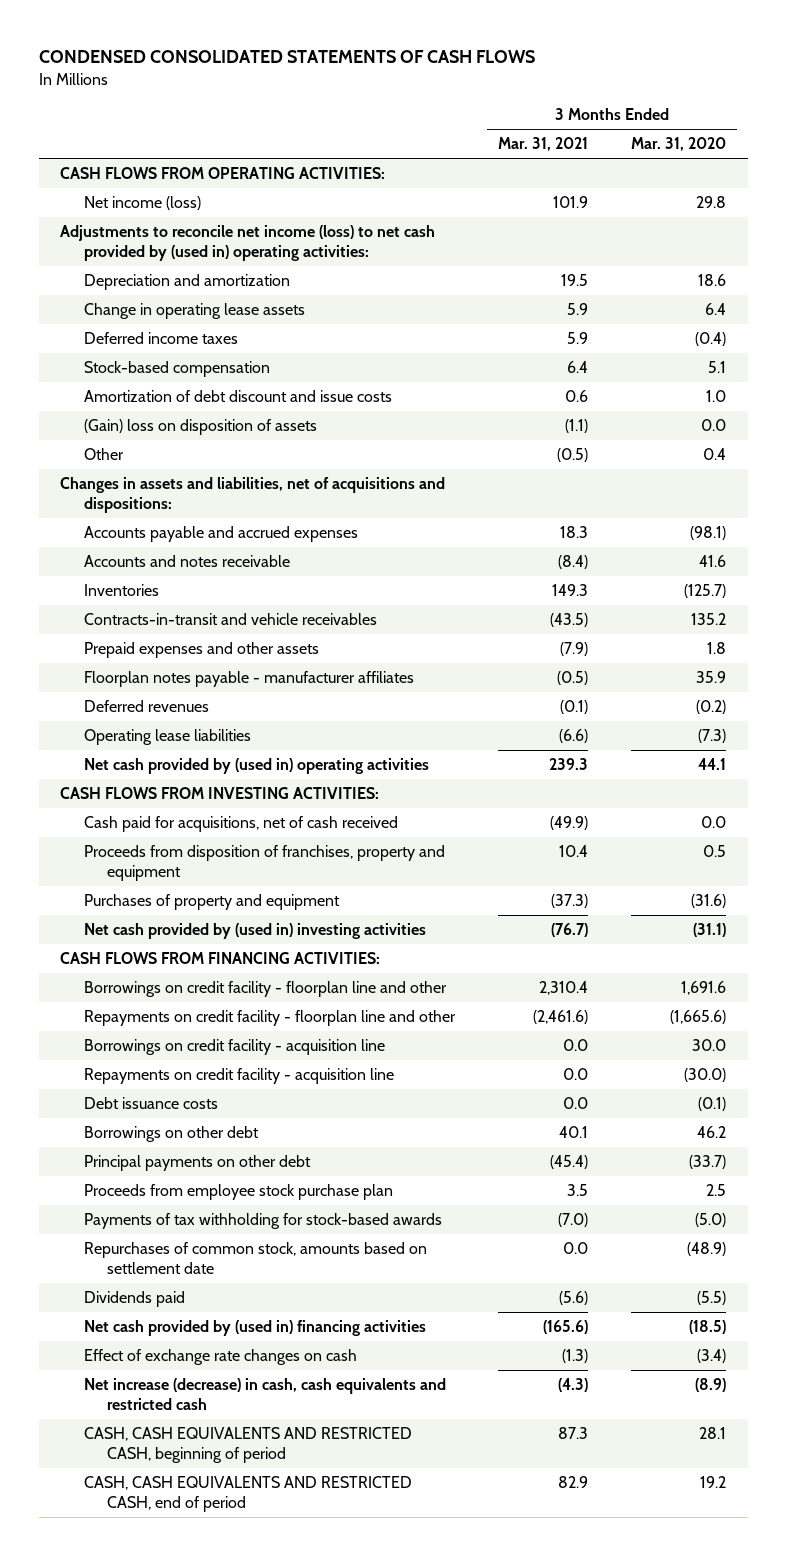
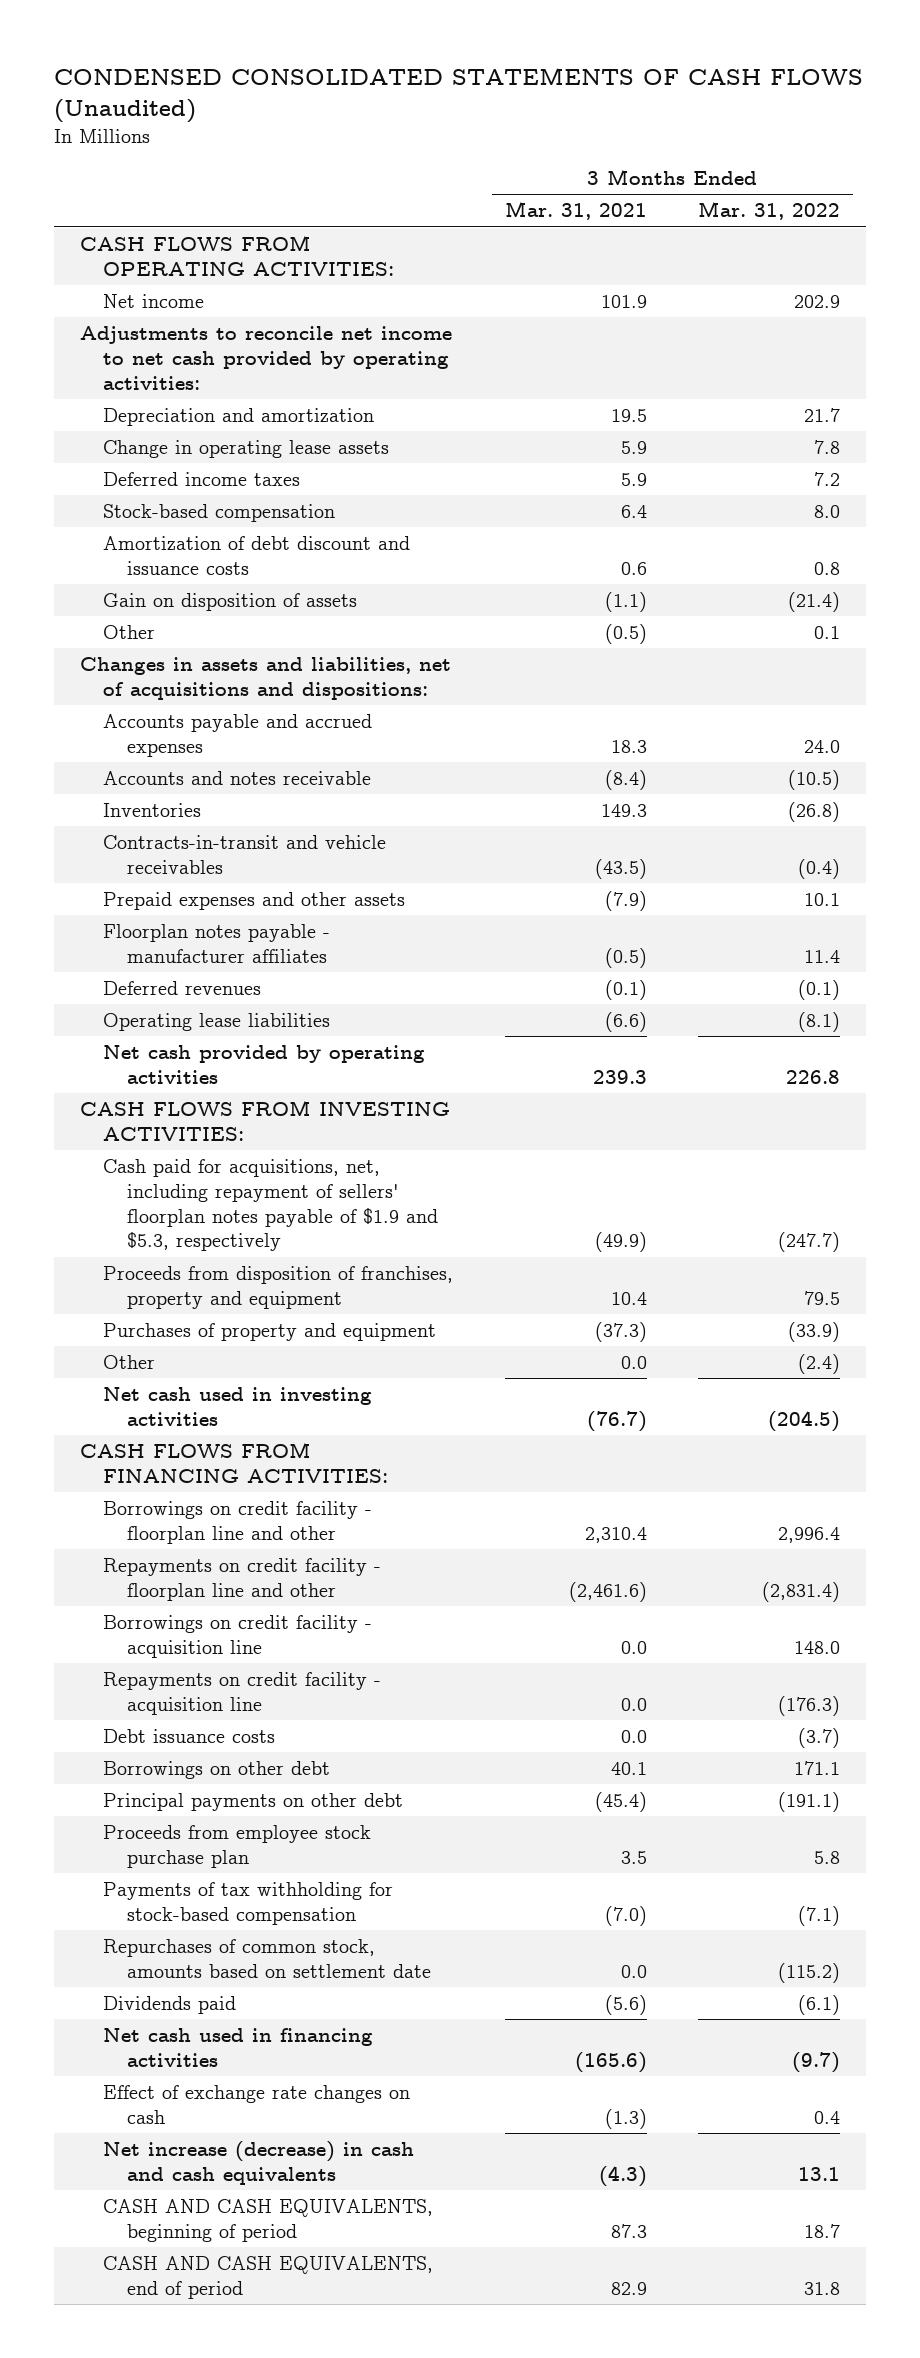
[38,50,535,64] CONDENSED CONSOLIDATED STATEMENTS OF CASH FLOWS -> [54,68,864,123] CONDENSED CONSOLIDATED STATEMENTS OF CASH FLOWS (Unaudited)
[630,137,726,152] Mar. 31, 2020 -> none
none -> [698,201,841,221] Mar. 31, 2022
[83,196,201,211] Net income (loss) -> [103,293,205,308] Net income
[60,225,436,261] Adjustments to reconcile net income (loss) to net cash provided by (used in) operating activities: -> [79,325,452,390] Adjustments to reconcile net income to net cash provided by operating activities:
[83,390,392,403] Amortization of debt discount and issue costs -> [103,535,411,575] Amortization of debt discount and issuance costs
[83,419,317,436] (Gain) loss on disposition of assets -> [103,592,358,611] Gain on disposition of assets
[83,758,429,775] Net cash provided by (used in) operating activities -> [103,1044,426,1084] Net cash provided by operating activities
[83,816,398,833] Cash paid for acquisitions, net of cash received -> [103,1158,438,1252] Cash paid for acquisitions, net, including repayment of sellers' floorplan notes payable of $1.9 and $5.3, respectively
none -> [103,1354,156,1369] Other
[83,923,426,940] Net cash provided by (used in) investing activities -> [103,1386,373,1426] Net cash used in investing activities
[83,1213,442,1230] Payments of tax withholding for stock-based awards -> [103,1881,394,1925] Payments of tax withholding for stock-based compensation
[83,1320,426,1337] Net cash provided by (used in) financing activities -> [103,2027,374,2067] Net cash used in financing activities
[83,1378,446,1410] Net increase (decrease) in cash, cash equivalents and restricted cash -> [103,2140,415,2185] Net increase (decrease) in cash and cash equivalents
[83,1427,412,1463] CASH, CASH EQUIVALENTS AND RESTRICTED CASH, beginning of period -> [103,2198,434,2242] CASH AND CASH EQUIVALENTS, beginning of period
[83,1476,412,1512] CASH, CASH EQUIVALENTS AND RESTRICTED CASH, end of period -> [103,2255,434,2299] CASH AND CASH EQUIVALENTS, end of period

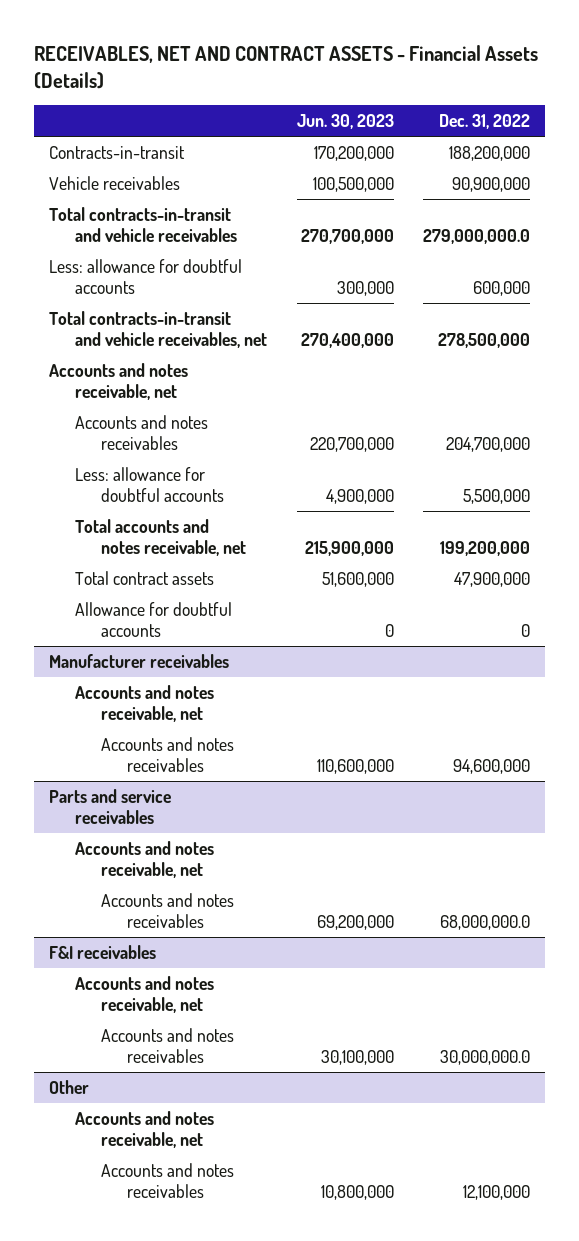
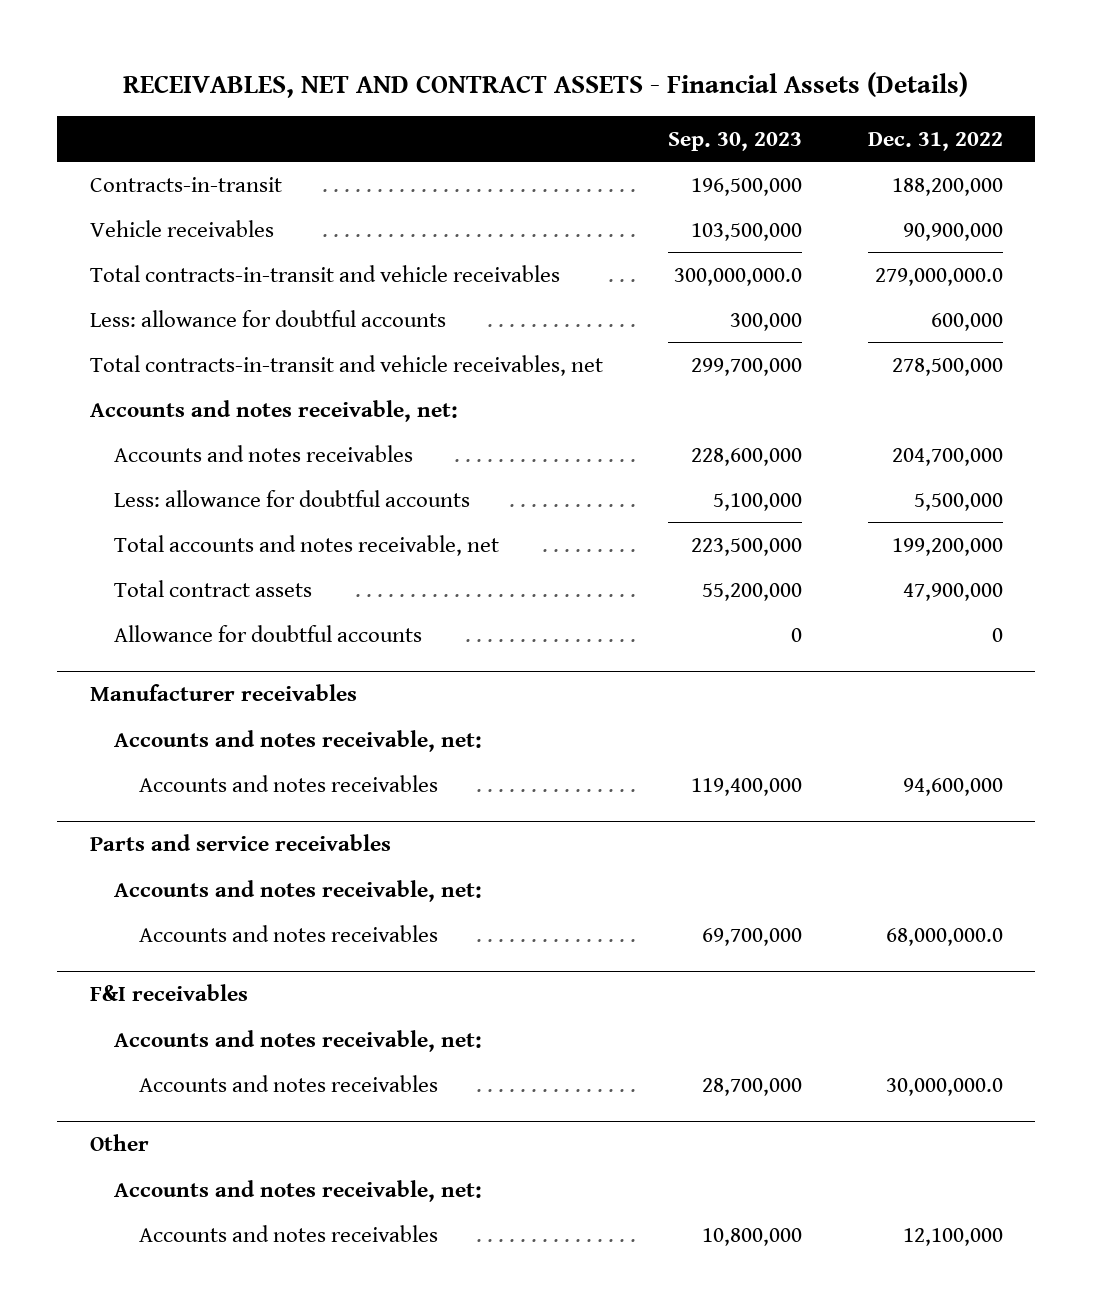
[296,114,394,130] Jun. 30, 2023 -> none
none -> [668,131,803,151] Sep. 30, 2023
[49,362,189,401] Accounts and notes receivable, net -> [89,399,458,422] Accounts and notes receivable, net:
[75,684,215,723] Accounts and notes receivable, net -> [114,729,483,752] Accounts and notes receivable, net:
[75,840,215,879] Accounts and notes receivable, net -> [114,879,483,902] Accounts and notes receivable, net:
[75,975,215,1014] Accounts and notes receivable, net -> [114,1029,483,1052] Accounts and notes receivable, net:
[75,1110,215,1149] Accounts and notes receivable, net -> [114,1179,483,1202] Accounts and notes receivable, net:

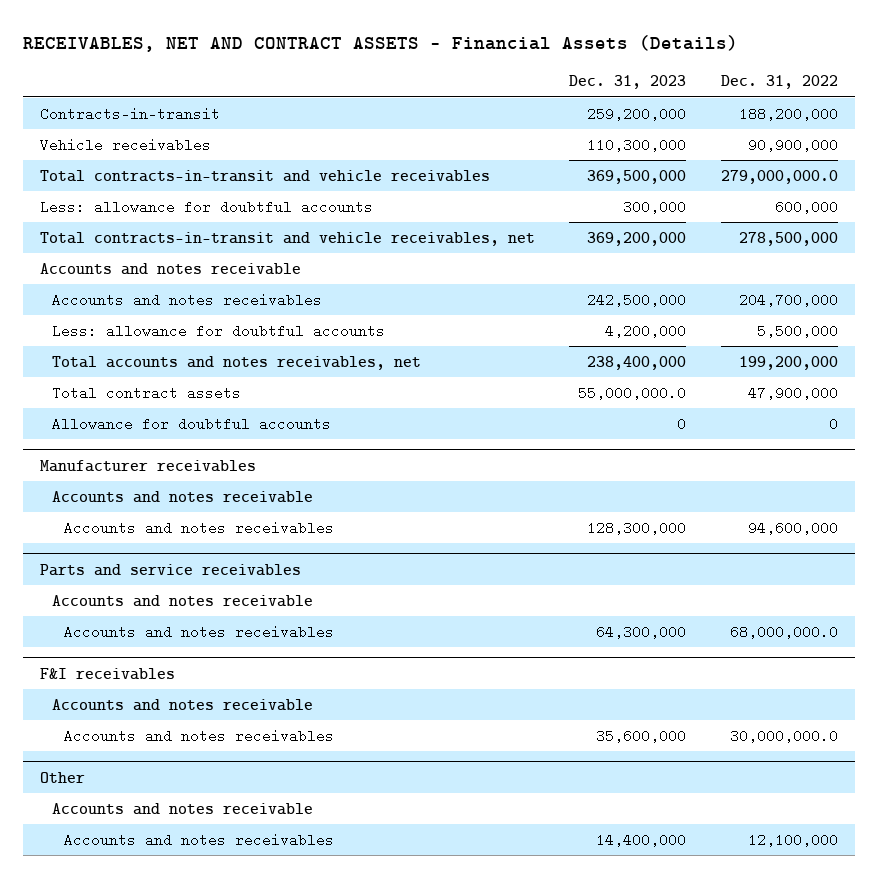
[668,131,803,151] Sep. 30, 2023 -> none
none -> [569,75,687,90] Dec. 31, 2023
[89,399,458,422] Accounts and notes receivable, net: -> [39,262,301,275] Accounts and notes receivable
[114,534,500,556] Total accounts and notes receivable, net -> [51,355,421,370] Total accounts and notes receivables, net
[114,729,483,752] Accounts and notes receivable, net: -> [51,490,313,503] Accounts and notes receivable
[114,879,483,902] Accounts and notes receivable, net: -> [51,594,313,607] Accounts and notes receivable
[114,1029,483,1052] Accounts and notes receivable, net: -> [51,698,313,711] Accounts and notes receivable
[114,1179,483,1202] Accounts and notes receivable, net: -> [51,802,313,815] Accounts and notes receivable

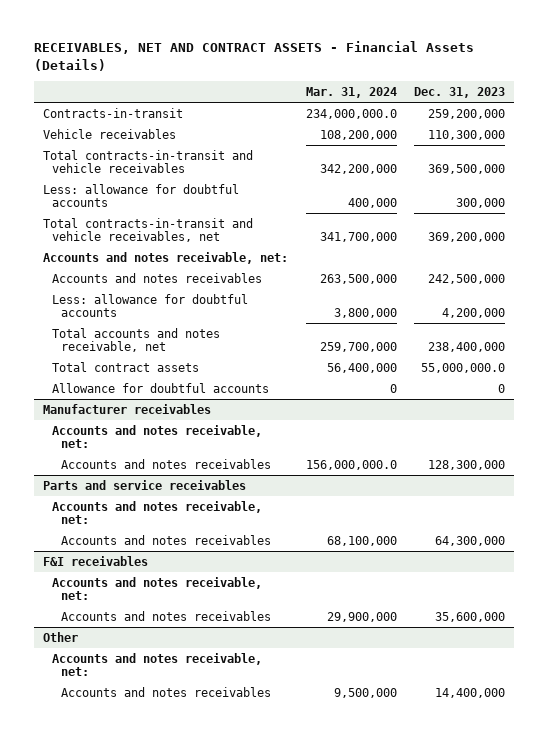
[720,75,838,90] Dec. 31, 2022 -> none
none -> [305,86,397,98] Mar. 31, 2024
[39,262,301,275] Accounts and notes receivable -> [43,251,289,264] Accounts and notes receivable, net:
[51,355,421,370] Total accounts and notes receivables, net -> [51,327,220,352] Total accounts and notes receivable, net
[51,490,313,503] Accounts and notes receivable -> [51,424,262,448] Accounts and notes receivable, net:
[51,594,313,607] Accounts and notes receivable -> [51,500,262,524] Accounts and notes receivable, net:
[51,698,313,711] Accounts and notes receivable -> [51,576,262,600] Accounts and notes receivable, net:
[51,802,313,815] Accounts and notes receivable -> [51,652,262,676] Accounts and notes receivable, net:

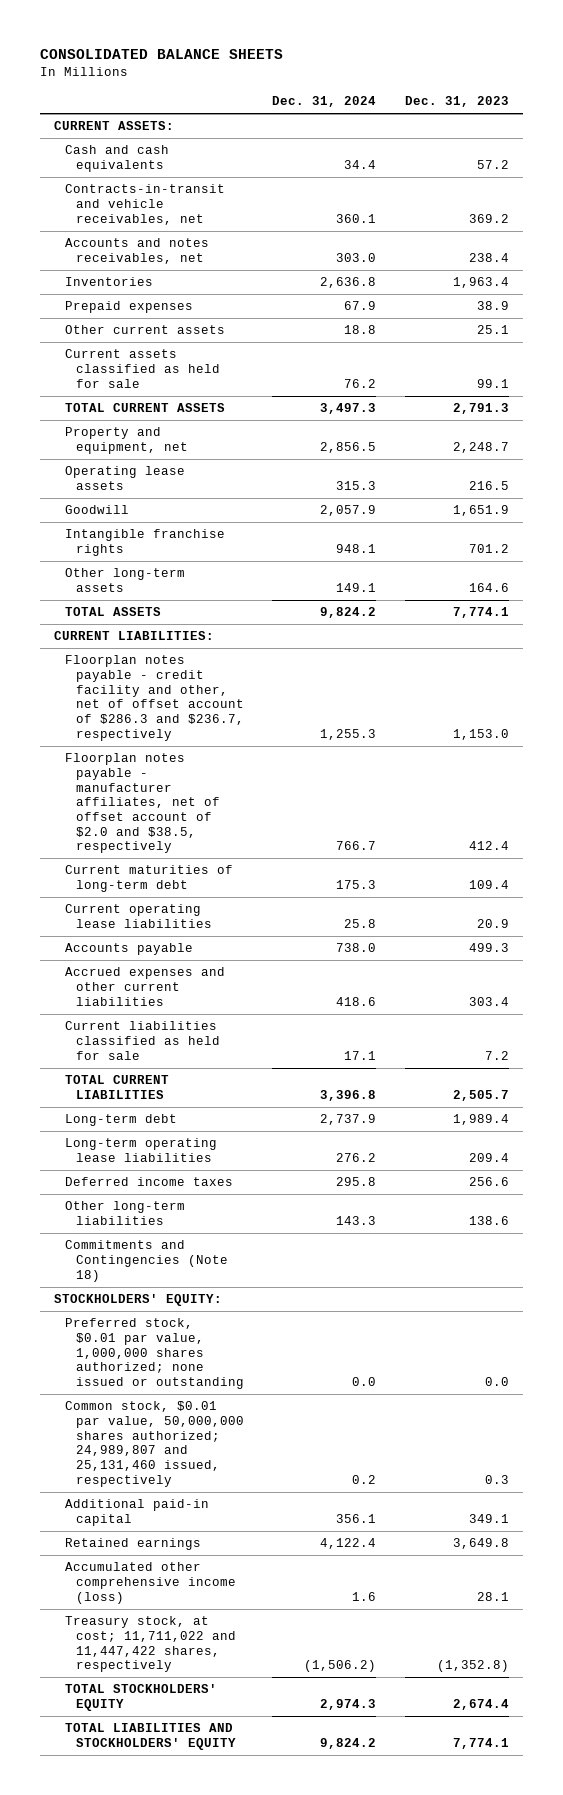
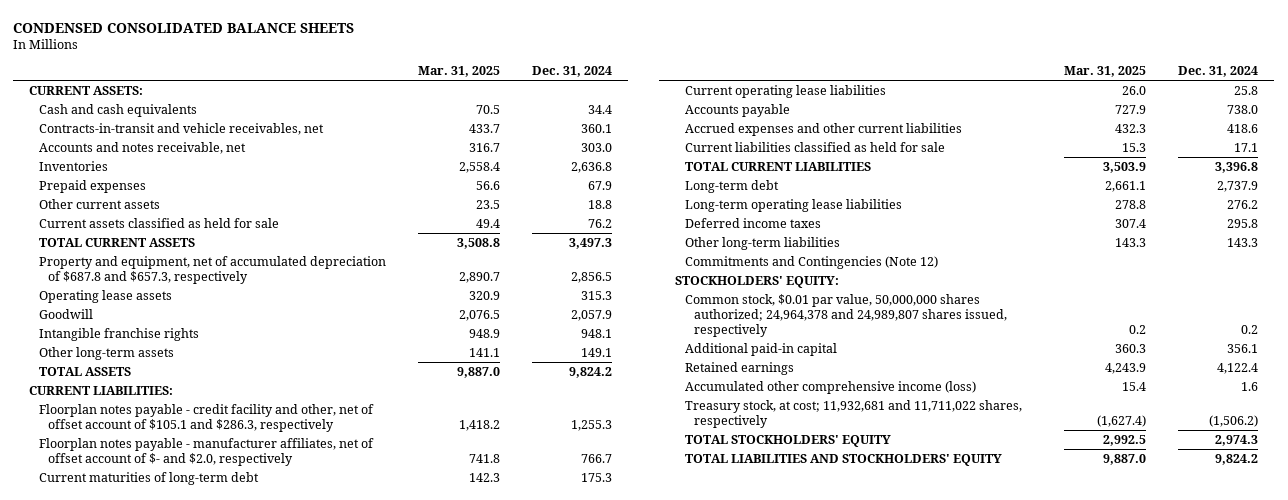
[39,49,283,60] CONSOLIDATED BALANCE SHEETS -> [13,22,355,33] CONDENSED CONSOLIDATED BALANCE SHEETS
[404,96,509,108] Dec. 31, 2023 -> none
none -> [418,66,501,78] Mar. 31, 2025
[64,238,209,265] Accounts and notes receivables, net -> [38,141,246,154] Accounts and notes receivable, net
[64,427,188,455] Property and equipment, net -> [38,255,386,285] Property and equipment, net of accumulated depreciation of $687.8 and $657.3, respectively
[64,655,244,741] Floorplan notes payable - credit facility and other, net of offset account of $286.3 and $236.7, respectively -> [38,403,374,433] Floorplan notes payable - credit facility and other, net of offset account of $105.1 and $286.3, respectively
[64,753,220,854] Floorplan notes payable - manufacturer affiliates, net of offset account of $2.0 and $38.5, respectively -> [38,437,374,467] Floorplan notes payable - manufacturer affiliates, net of offset account of $- and $2.0, respectively
[64,1240,228,1282] Commitments and Contingencies (Note 18) -> [684,255,938,269] Commitments and Contingencies (Note 12)
[64,1318,244,1389] Preferred stock, $0.01 par value, 1,000,000 shares authorized; none issued or outstanding -> none
[64,1401,244,1487] Common stock, $0.01 par value, 50,000,000 shares authorized; 24,989,807 and 25,131,460 issued, respectively -> [684,293,1007,338] Common stock, $0.01 par value, 50,000,000 shares authorized; 24,964,378 and 24,989,807 shares issued, respectively
[64,1616,236,1673] Treasury stock, at cost; 11,711,022 and 11,447,422 shares, respectively -> [684,399,1022,429] Treasury stock, at cost; 11,932,681 and 11,711,022 shares, respectively

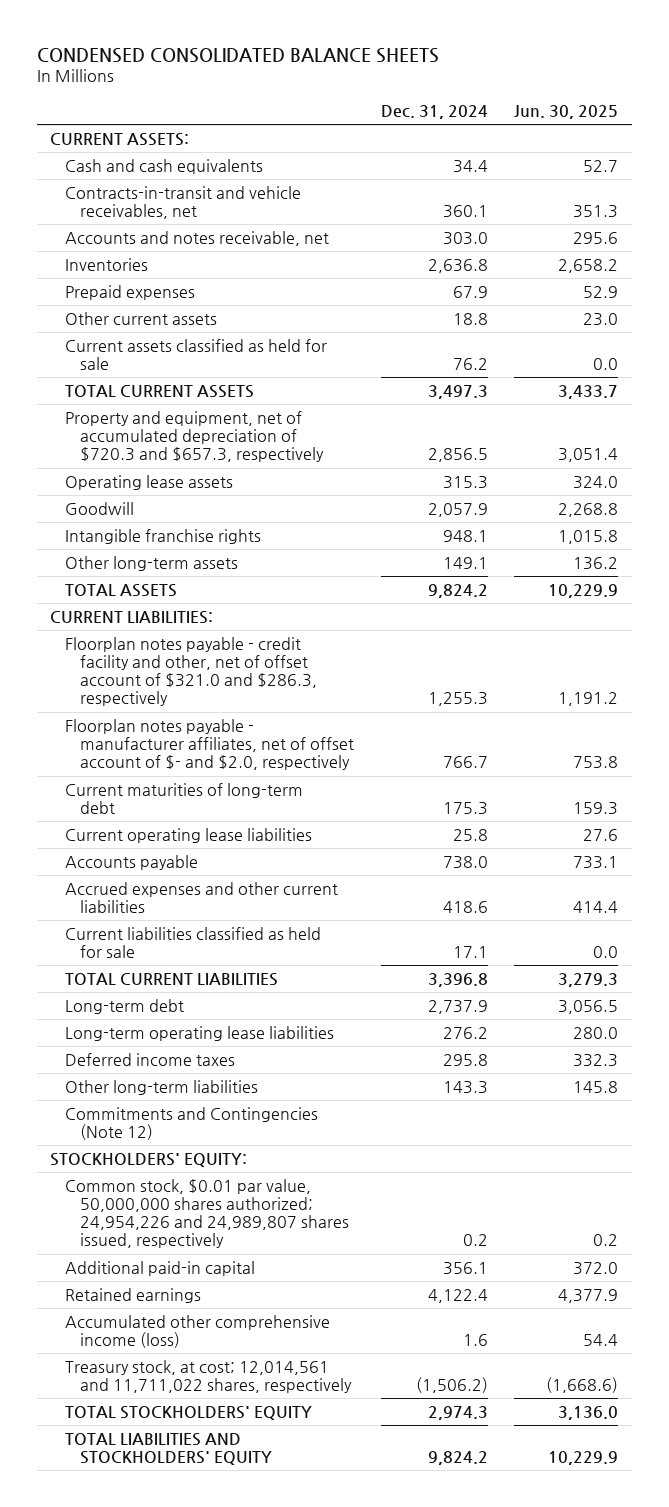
[418,66,501,78] Mar. 31, 2025 -> none
none -> [514,104,619,119] Jun. 30, 2025
[38,255,386,285] Property and equipment, net of accumulated depreciation of $687.8 and $657.3, respectively -> [65,411,325,463] Property and equipment, net of accumulated depreciation of $720.3 and $657.3, respectively
[38,403,374,433] Floorplan notes payable - credit facility and other, net of offset account of $105.1 and $286.3, respectively -> [65,637,318,707] Floorplan notes payable - credit facility and other, net of offset account of $321.0 and $286.3, respectively
[684,293,1007,338] Common stock, $0.01 par value, 50,000,000 shares authorized; 24,964,378 and 24,989,807 shares issued, respectively -> [65,1179,350,1249] Common stock, $0.01 par value, 50,000,000 shares authorized; 24,954,226 and 24,989,807 shares issued, respectively
[684,399,1022,429] Treasury stock, at cost; 11,932,681 and 11,711,022 shares, respectively -> [65,1360,353,1394] Treasury stock, at cost; 12,014,561 and 11,711,022 shares, respectively

